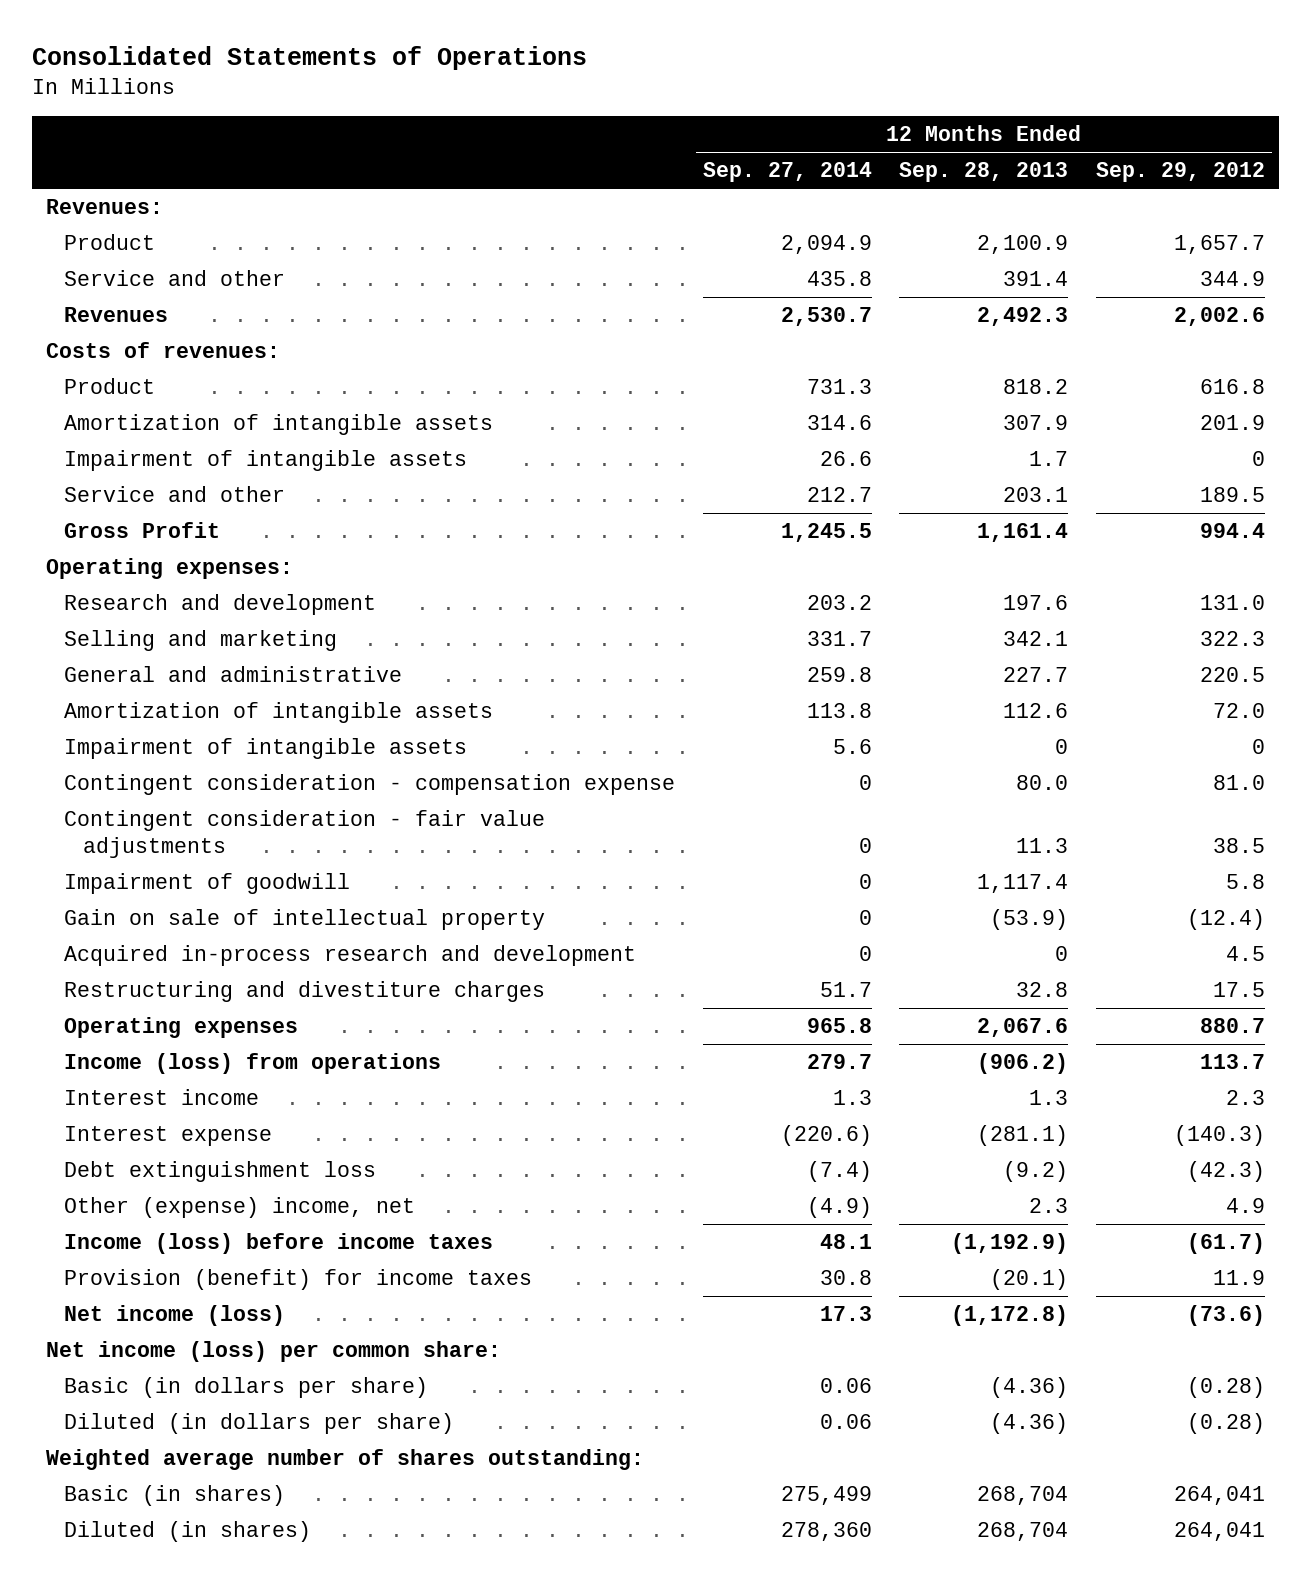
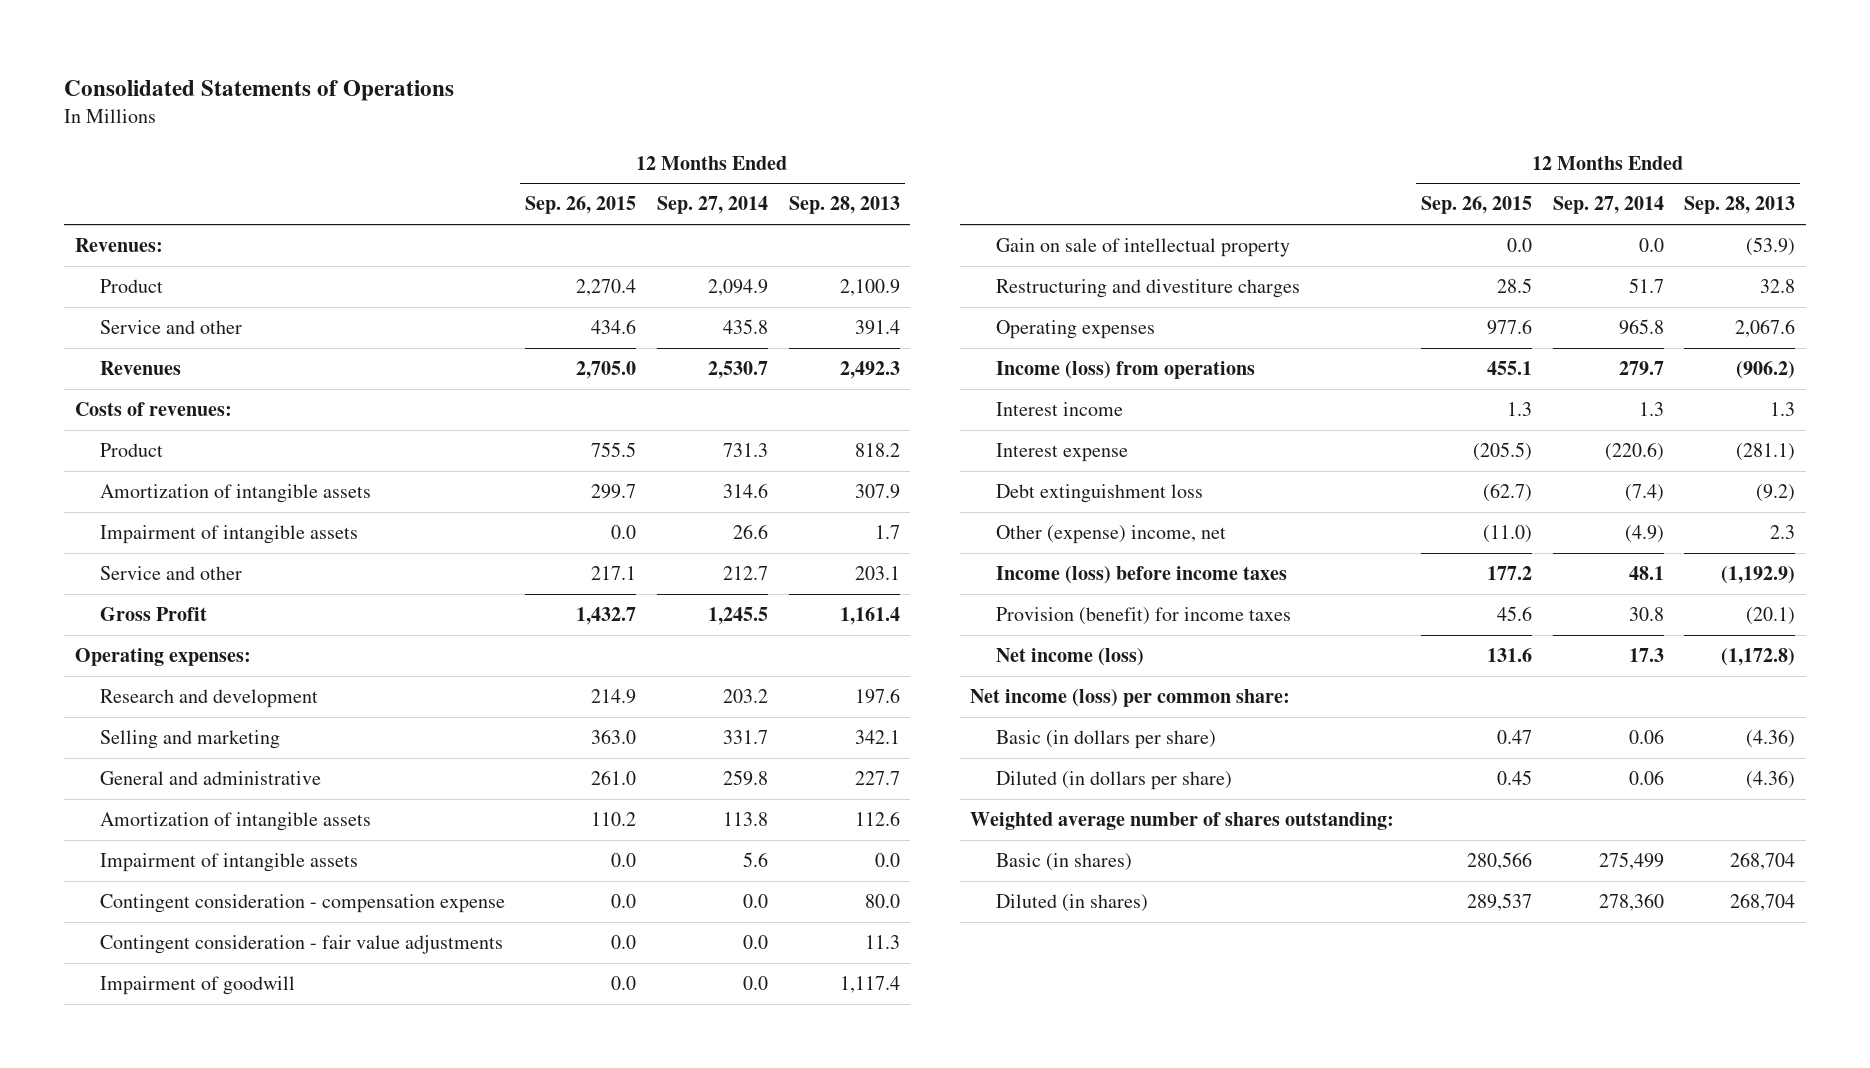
[1096,162,1266,183] Sep. 29, 2012 -> none
none -> [525,196,637,215] Sep. 26, 2015
[64,945,637,967] Acquired in-process research and development -> none
[1055,739,1069,755] 0 -> [874,852,900,867] 0.0
[858,775,872,791] 0 -> [742,893,768,908] 0.0
[858,838,872,854] 0 -> [742,934,768,949] 0.0
[858,874,872,890] 0 -> [742,975,768,990] 0.0
[858,910,872,926] 0 -> [1638,237,1664,252] 0.0

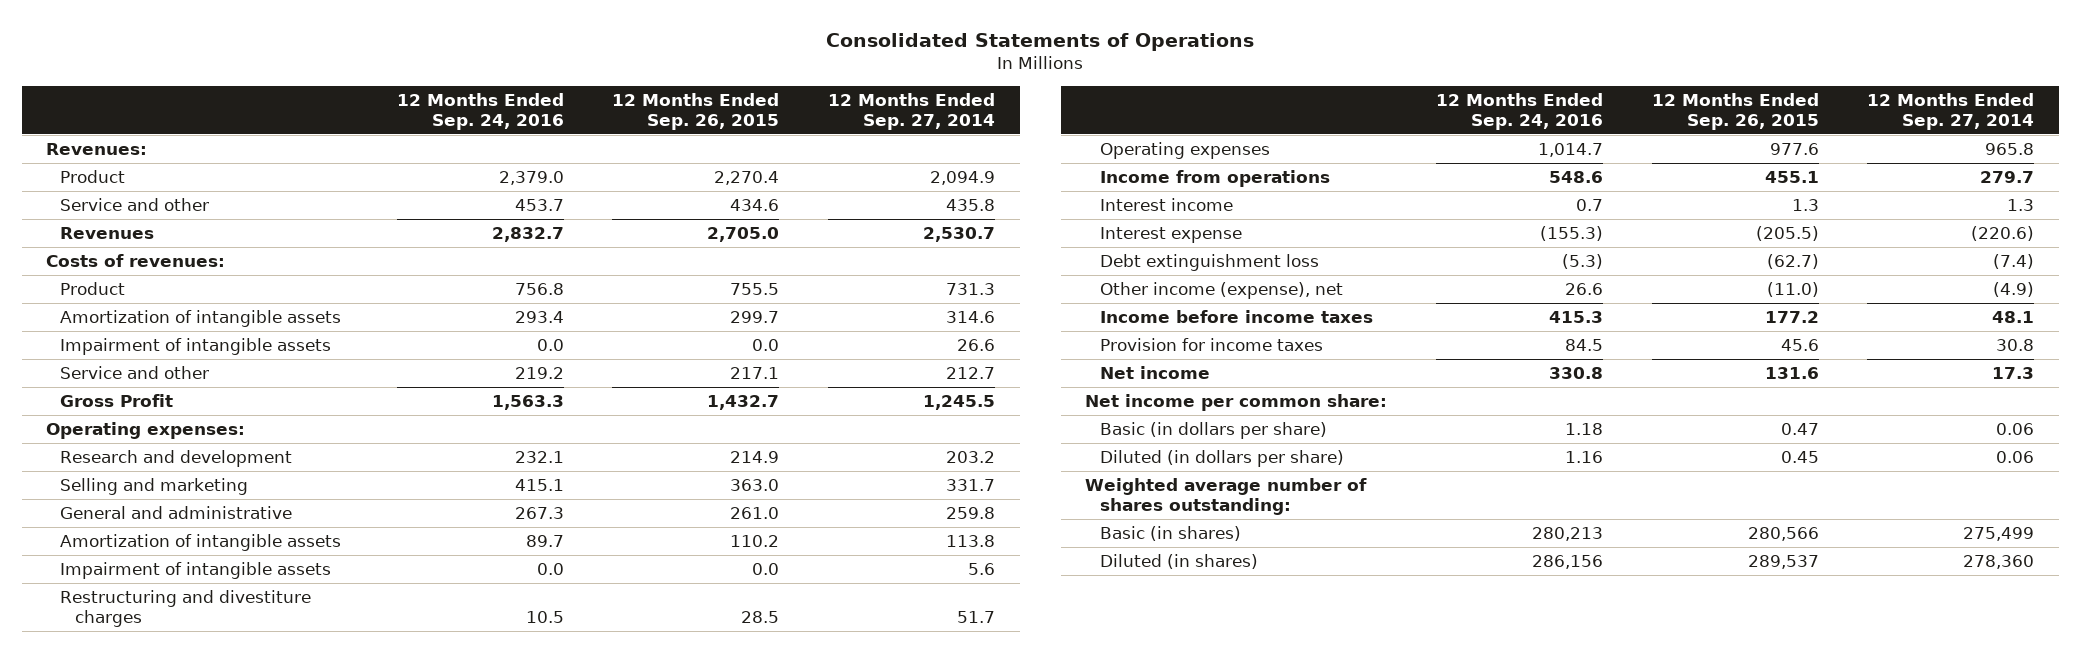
[788,196,900,215] Sep. 28, 2013 -> none
none -> [396,92,564,130] 12 Months Ended Sep. 24, 2016
[99,893,505,913] Contingent consideration - compensation expense -> none
[99,934,503,954] Contingent consideration - fair value adjustments -> none
[99,975,295,995] Impairment of goodwill -> none
[995,237,1290,257] Gain on sale of intellectual property -> none
[995,360,1255,379] Income (loss) from operations -> [1099,169,1330,187] Income from operations
[995,524,1226,544] Other (expense) income, net -> [1099,281,1343,299] Other income (expense), net
[995,565,1287,584] Income (loss) before income taxes -> [1099,309,1373,323] Income before income taxes
[995,606,1291,625] Provision (benefit) for income taxes -> [1099,337,1323,351] Provision for income taxes
[995,647,1144,666] Net income (loss) -> [1099,365,1210,379] Net income
[970,688,1291,707] Net income (loss) per common share: -> [1085,393,1388,411] Net income per common share:

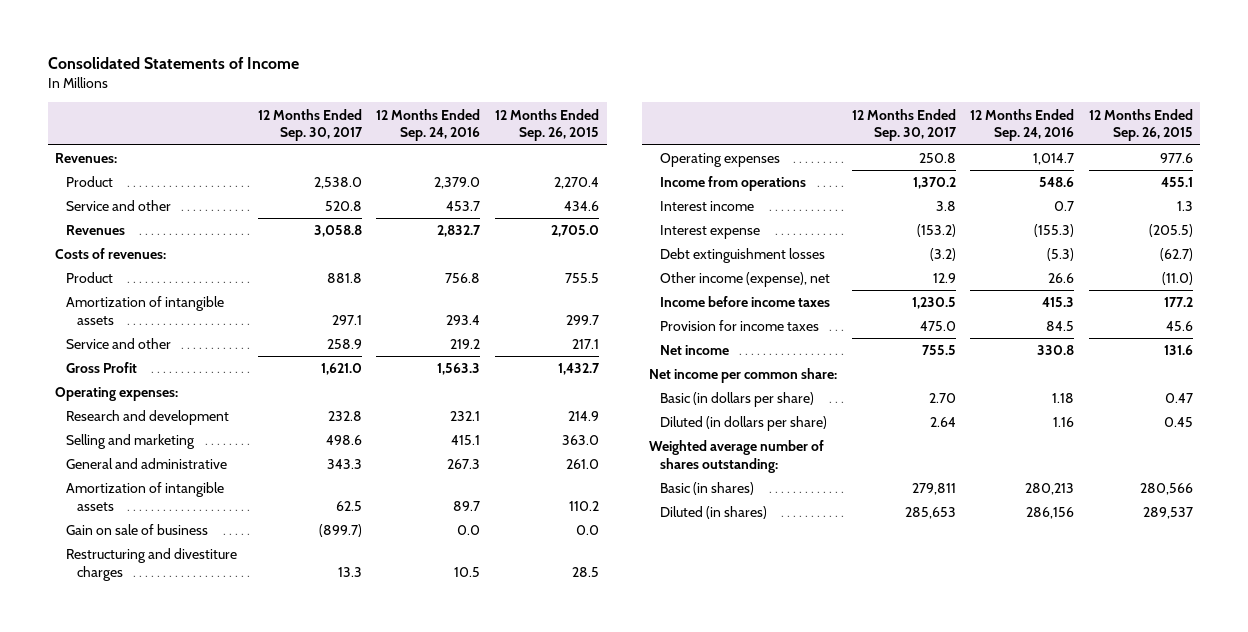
[826,33,1255,52] Consolidated Statements of Operations -> [47,57,299,70] Consolidated Statements of Income
[828,92,996,130] 12 Months Ended Sep. 27, 2014 -> none
none -> [257,108,363,142] 12 Months Ended Sep. 30, 2017
[60,337,332,355] Impairment of intangible assets -> none
[60,561,332,579] Impairment of intangible assets -> none
none -> [65,524,208,536] Gain on sale of business
[1099,253,1319,271] Debt extinguishment loss -> [659,248,825,264] Debt extinguishment losses

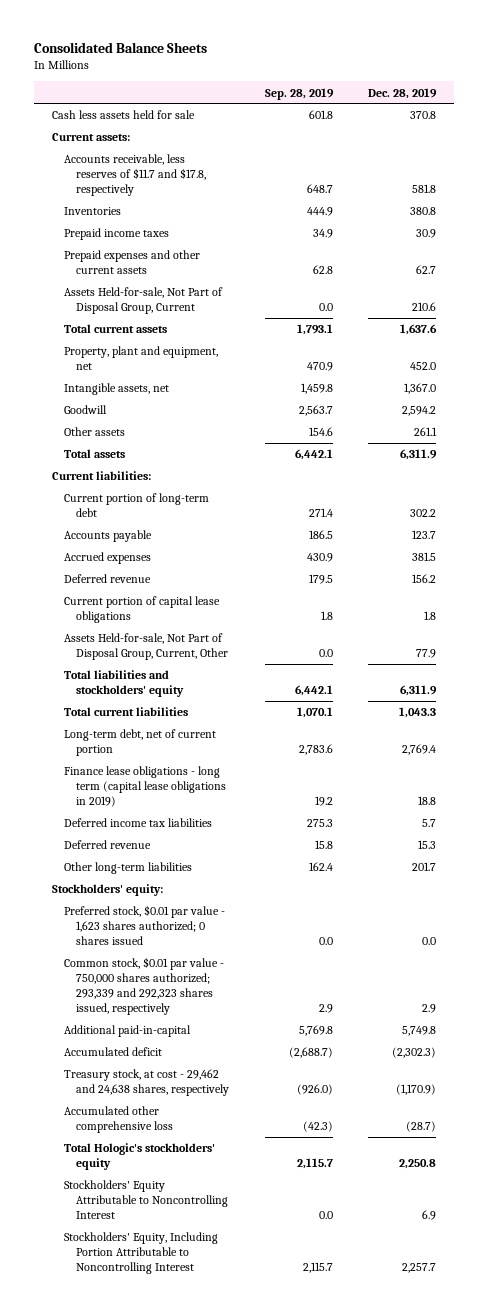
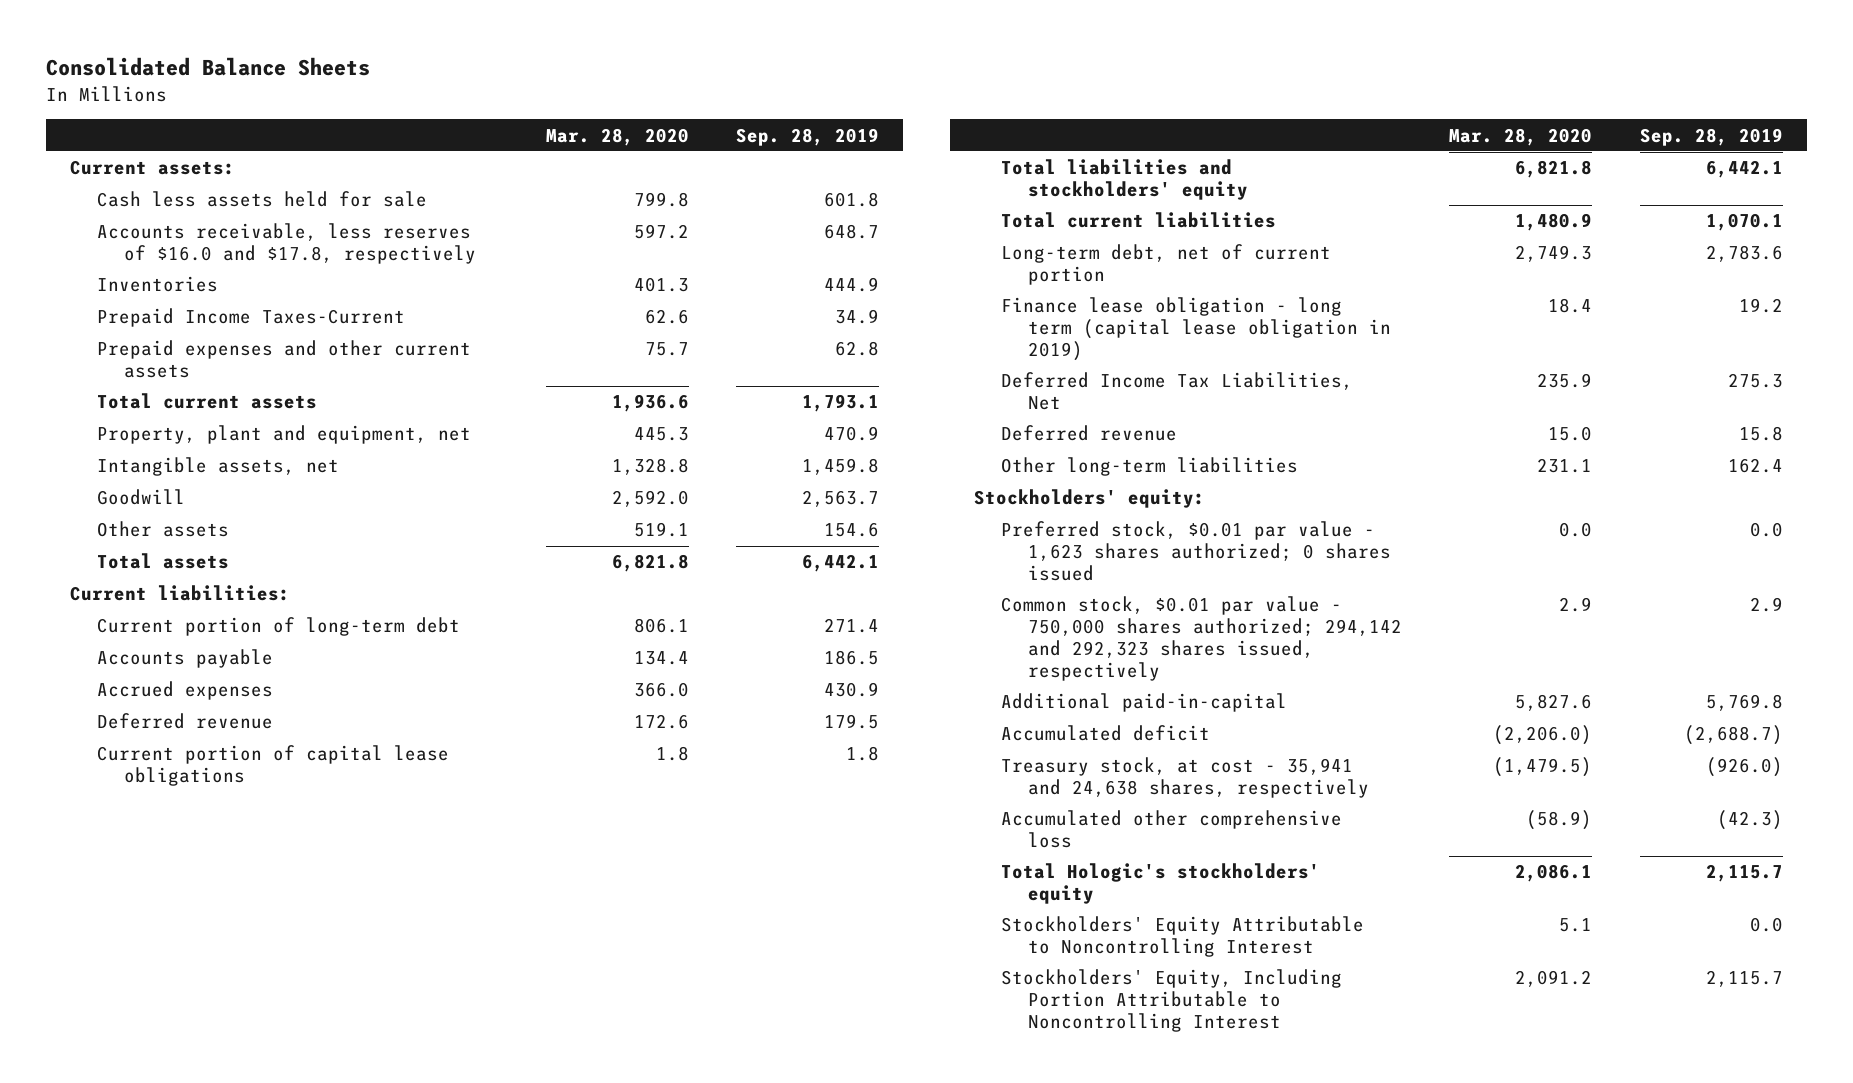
[368,87,438,99] Dec. 28, 2019 -> none
none -> [545,127,689,146] Mar. 28, 2020
[51,110,195,120] Cash less assets held for sale -> [97,191,428,208] Cash less assets held for sale
[63,154,207,196] Accounts receivable, less reserves of $11.7 and $17.8, respectively -> [97,223,477,265] Accounts receivable, less reserves of $16.0 and $17.8, respectively
[63,228,169,241] Prepaid income taxes -> [97,308,406,328] Prepaid Income Taxes-Current
[63,287,223,315] Assets Held-for-sale, Not Part of Disposal Group, Current -> none
[63,633,229,661] Assets Held-for-sale, Not Part of Disposal Group, Current, Other -> none
[63,766,227,807] Finance lease obligations - long term (capital lease obligations in 2019) -> [1000,297,1392,362] Finance lease obligation - long term (capital lease obligation in 2019)
[63,818,212,828] Deferred income tax liabilities -> [1000,372,1353,411] Deferred Income Tax Liabilities, Net
[63,957,224,1015] Common stock, $0.01 par value - 750,000 shares authorized; 293,339 and 292,323 shares issued, respectively -> [1000,596,1403,681] Common stock, $0.01 par value - 750,000 shares authorized; 294,142 and 292,323 shares issued, respectively
[63,1069,230,1097] Treasury stock, at cost - 29,462 and 24,638 shares, respectively -> [1000,757,1370,799] Treasury stock, at cost - 35,941 and 24,638 shares, respectively

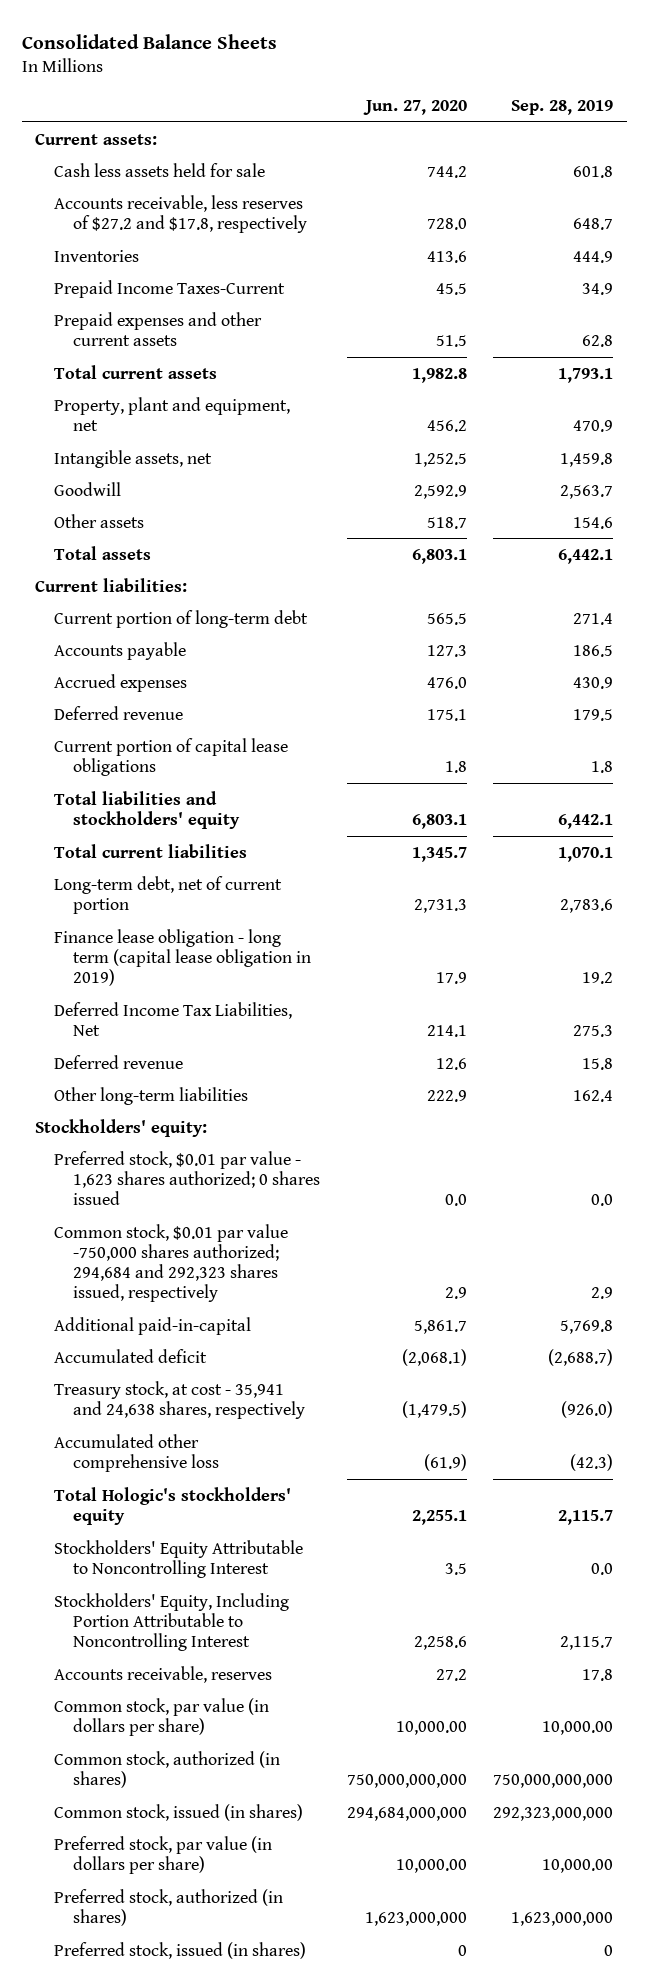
[545,127,689,146] Mar. 28, 2020 -> none
none -> [362,100,467,116] Jun. 27, 2020
[97,223,477,265] Accounts receivable, less reserves of $16.0 and $17.8, respectively -> [54,194,308,233] Accounts receivable, less reserves of $27.2 and $17.8, respectively
[1000,596,1403,681] Common stock, $0.01 par value - 750,000 shares authorized; 294,142 and 292,323 shares issued, respectively -> [54,1223,289,1303] Common stock, $0.01 par value -750,000 shares authorized; 294,684 and 292,323 shares issued, respectively
none -> [54,1665,273,1683] Accounts receivable, reserves
none -> [54,1697,270,1736] Common stock, par value (in dollars per share)
none -> [54,1750,281,1788] Common stock, authorized (in shares)
none -> [54,1803,304,1821] Common stock, issued (in shares)
none -> [54,1835,273,1874] Preferred stock, par value (in dollars per share)
none -> [54,1888,284,1926] Preferred stock, authorized (in shares)
none -> [54,1941,307,1959] Preferred stock, issued (in shares)

